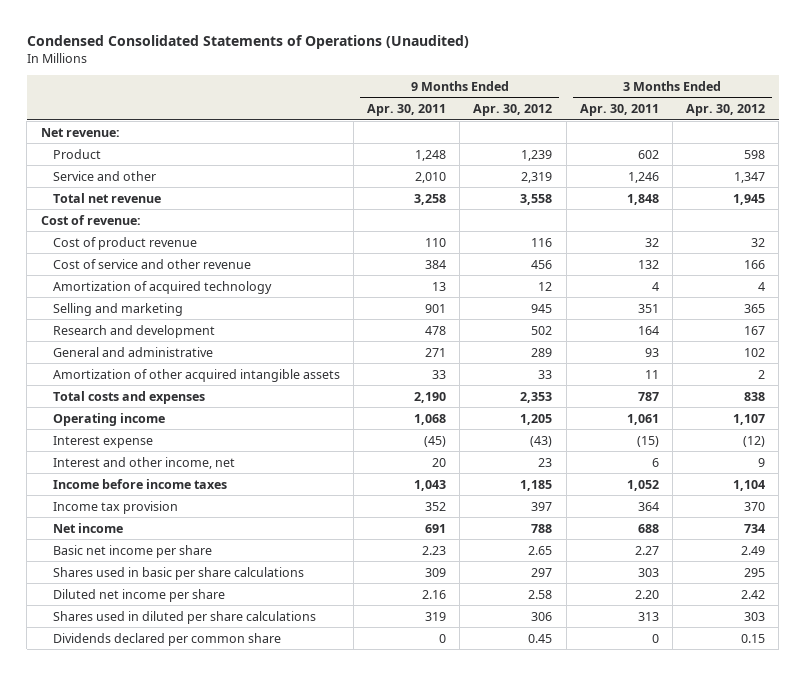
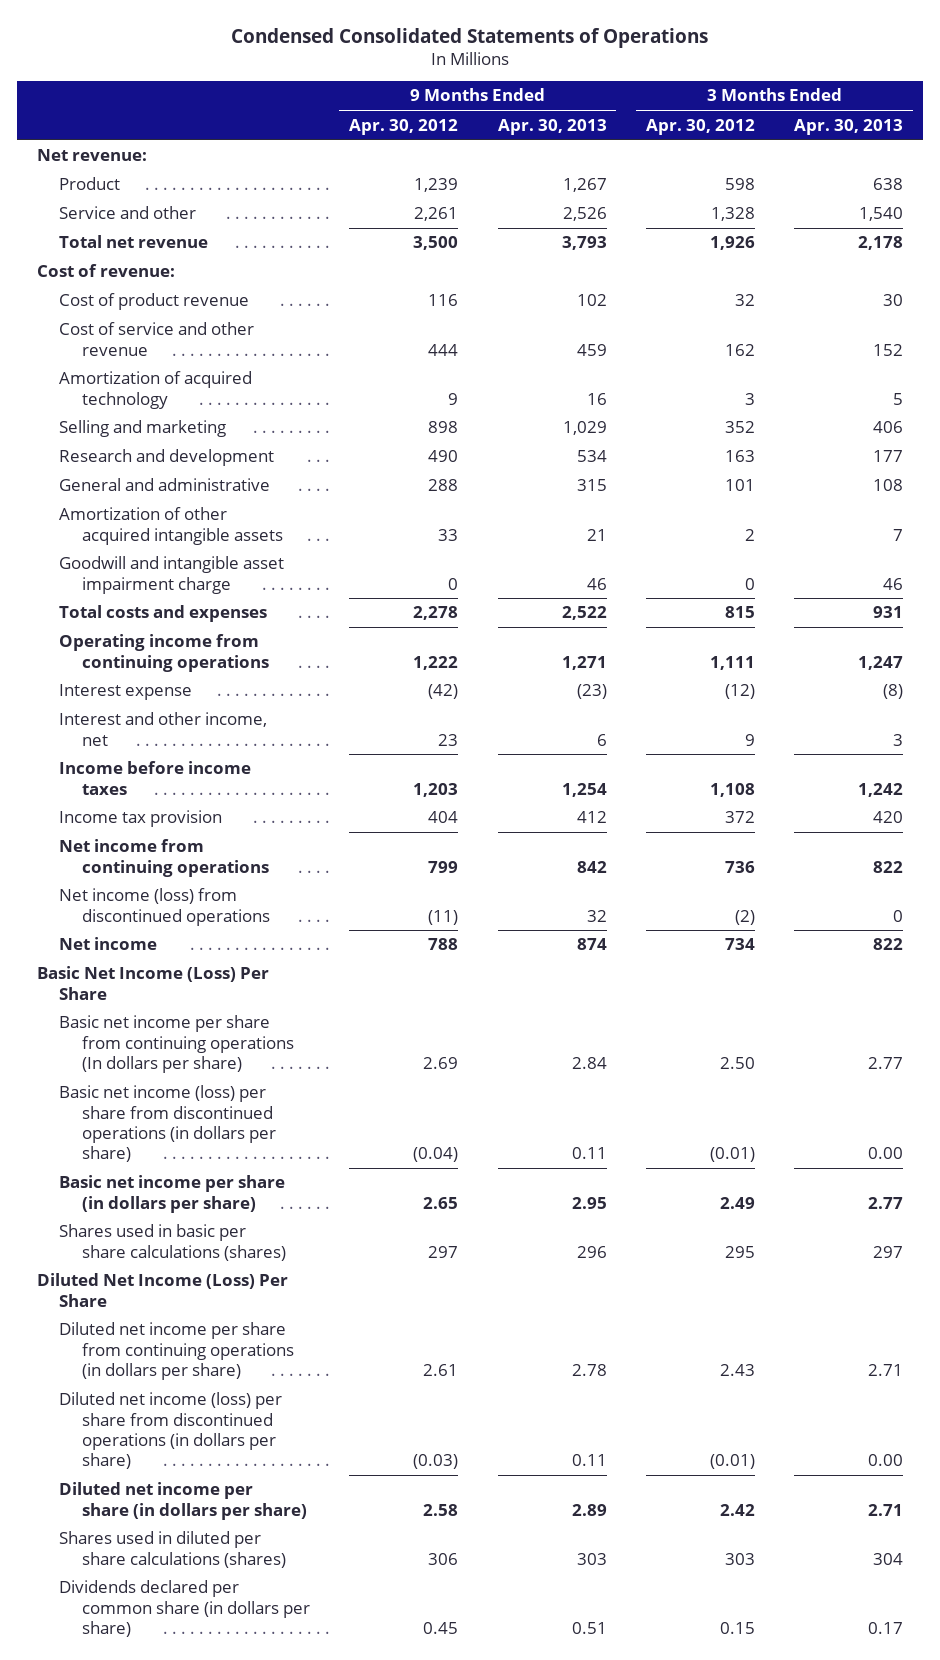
[26,35,469,50] Condensed Consolidated Statements of Operations (Unaudited) -> [231,27,709,48] Condensed Consolidated Statements of Operations
[367,103,447,116] Apr. 30, 2011 -> none
[579,103,659,116] Apr. 30, 2011 -> none
none -> [497,118,607,135] Apr. 30, 2013
none -> [794,118,904,135] Apr. 30, 2013
[521,171,553,183] 2,319 -> [414,207,459,222] 2,261
[734,171,766,183] 1,347 -> [710,207,755,222] 1,328
[520,193,553,205] 3,558 -> [413,236,459,251] 3,500
[733,193,766,205] 1,945 -> [709,236,755,251] 1,926
[531,259,553,269] 456 -> [428,343,459,356] 444
[744,259,766,269] 166 -> [724,343,755,356] 162
[538,281,553,291] 12 -> [448,392,459,405] 9
[758,281,766,291] 4 -> [744,392,755,405] 3
[531,303,553,313] 945 -> [428,421,459,434] 898
[744,303,766,313] 365 -> [724,421,755,434] 352
[531,325,553,335] 502 -> [428,450,459,463] 490
[744,325,766,335] 167 -> [724,450,755,463] 163
[531,347,553,357] 289 -> [428,479,459,492] 288
[744,347,766,357] 102 -> [724,479,755,492] 101
none -> [59,556,285,594] Goodwill and intangible asset impairment charge
[520,391,553,403] 2,353 -> [413,606,459,621] 2,278
[744,391,766,401] 838 -> [724,606,755,619] 815
[52,412,165,426] Operating income -> [59,634,269,672] Operating income from continuing operations
[520,413,553,425] 1,205 -> [413,655,459,670] 1,222
[733,413,766,425] 1,107 -> [709,655,755,670] 1,111
[530,435,553,447] (43) -> [428,684,459,700] (42)
[520,479,553,491] 1,185 -> [413,782,459,797] 1,203
[733,479,766,491] 1,104 -> [709,782,755,797] 1,108
[531,501,553,511] 397 -> [428,811,459,824] 404
[744,501,766,511] 370 -> [724,811,755,824] 372
none -> [59,839,269,877] Net income from continuing operations
none -> [59,888,270,926] Net income (loss) from discontinued operations
none -> [36,966,269,1000] Basic Net Income (Loss) Per Share
none -> [59,1015,294,1073] Basic net income per share from continuing operations (In dollars per share)
none -> [59,1085,276,1163] Basic net income (loss) per share from discontinued operations (in dollars per share)
[52,544,212,558] Basic net income per share -> [59,1175,286,1213] Basic net income per share (in dollars per share)
[52,566,304,580] Shares used in basic per share calculations -> [59,1224,286,1261] Shares used in basic per share calculations (shares)
none -> [36,1273,288,1307] Diluted Net Income (Loss) Per Share
none -> [59,1322,294,1380] Diluted net income per share from continuing operations (in dollars per share)
none -> [59,1392,283,1470] Diluted net income (loss) per share from discontinued operations (in dollars per share)
[52,588,225,602] Diluted net income per share -> [59,1482,307,1520] Diluted net income per share (in dollars per share)
[52,610,316,624] Shares used in diluted per share calculations -> [59,1531,286,1568] Shares used in diluted per share calculations (shares)
[52,632,281,646] Dividends declared per common share -> [59,1580,310,1637] Dividends declared per common share (in dollars per share)

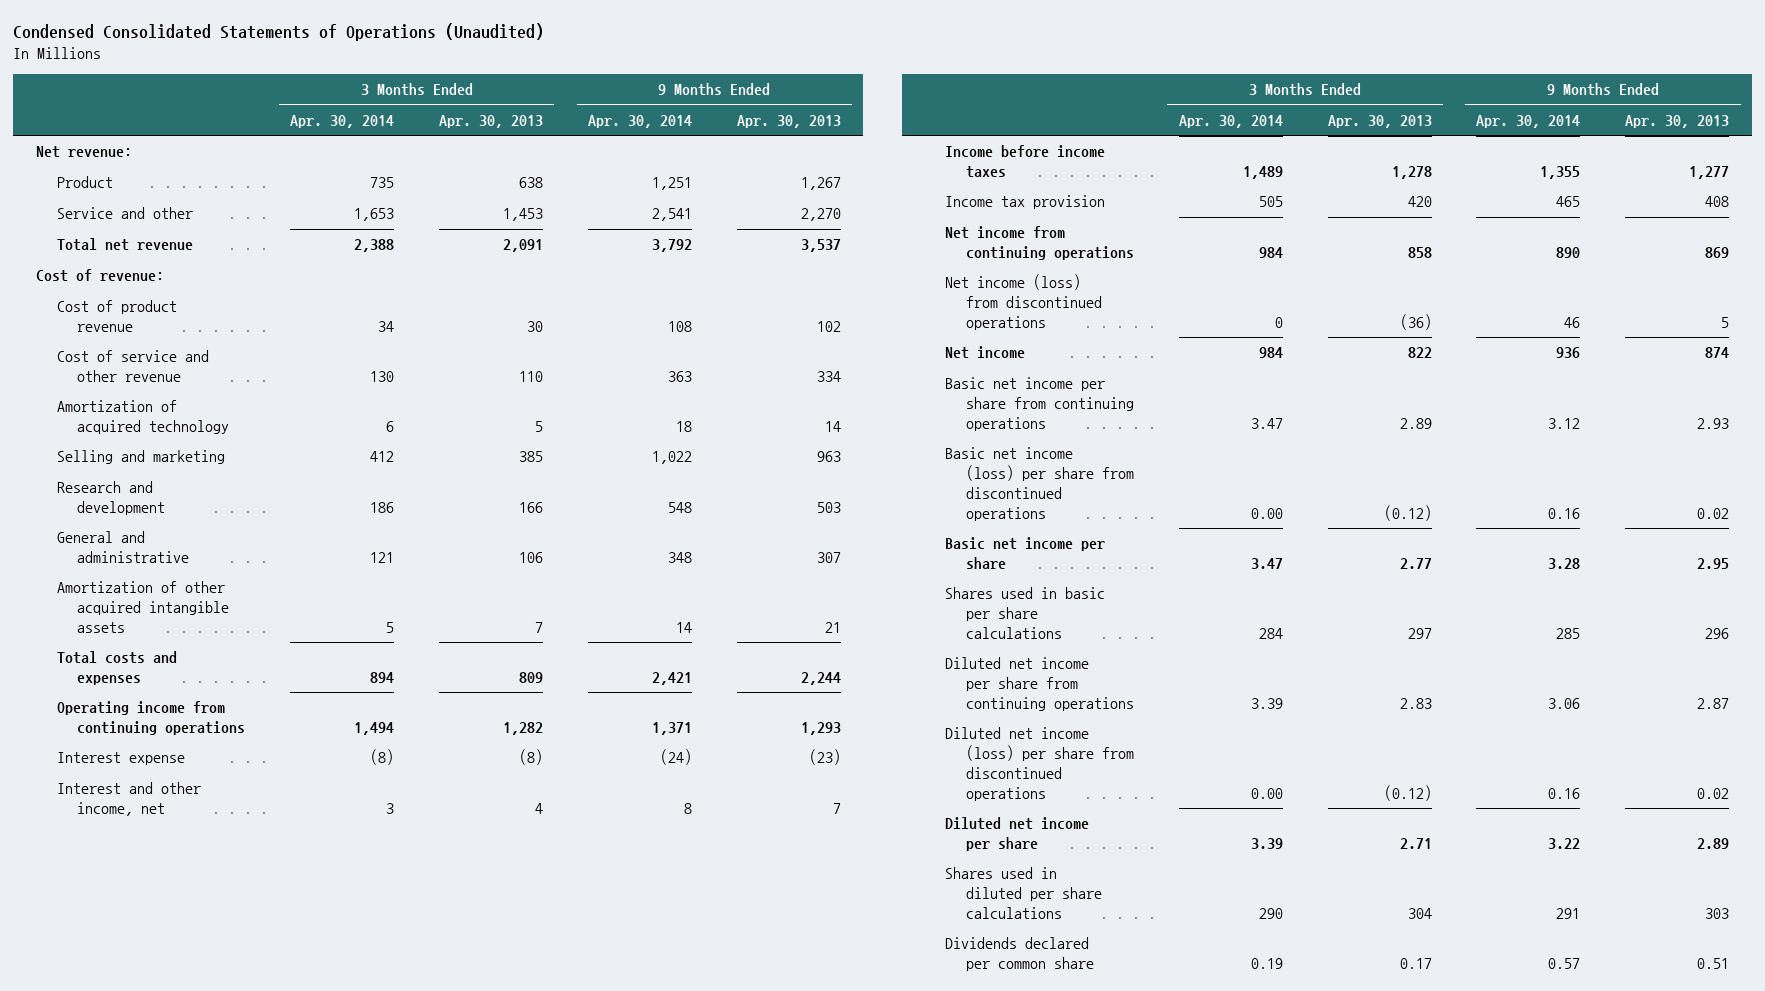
[231,27,709,48] Condensed Consolidated Statements of Operations -> [13,23,545,42] Condensed Consolidated Statements of Operations (Unaudited)
[349,118,459,135] Apr. 30, 2012 -> none
[645,118,755,135] Apr. 30, 2012 -> none
none -> [290,114,395,128] Apr. 30, 2014
none -> [587,114,692,128] Apr. 30, 2014
[562,207,607,222] 2,526 -> [800,208,841,222] 2,270
[859,207,904,222] 1,540 -> [502,208,543,222] 1,453
[561,236,607,251] 3,793 -> [800,239,841,253] 3,537
[858,236,904,251] 2,178 -> [502,239,543,253] 2,091
[576,343,607,356] 459 -> [816,371,841,383] 334
[873,343,904,356] 152 -> [518,371,543,383] 110
[586,392,607,405] 16 -> [824,421,841,433] 14
[562,421,607,436] 1,029 -> [816,451,841,463] 963
[873,421,904,434] 406 -> [518,451,543,463] 385
[576,450,607,463] 534 -> [816,502,841,514] 503
[873,450,904,463] 177 -> [518,502,543,514] 166
[576,479,607,492] 315 -> [816,552,841,564] 307
[873,479,904,492] 108 -> [518,552,543,564] 106
[59,556,285,594] Goodwill and intangible asset impairment charge -> none
[561,606,607,621] 2,522 -> [800,672,841,686] 2,244
[873,606,904,619] 931 -> [518,672,543,684] 809
[561,655,607,670] 1,271 -> [800,722,841,736] 1,293
[858,655,904,670] 1,247 -> [502,722,543,736] 1,282
[596,733,607,746] 6 -> [832,803,841,815] 7
[893,733,904,746] 3 -> [534,803,543,815] 4
[561,782,607,797] 1,254 -> [1689,166,1730,180] 1,277
[858,782,904,797] 1,242 -> [1391,166,1432,180] 1,278
[576,811,607,824] 412 -> [1705,196,1730,208] 408
[576,860,607,873] 842 -> [1705,247,1730,259] 869
[873,860,904,873] 822 -> [1407,247,1432,259] 858
[586,909,607,922] 32 -> [1721,316,1730,328] 5
[893,909,904,922] 0 -> [1399,313,1432,330] (36)
[36,966,269,1000] Basic Net Income (Loss) Per Share -> none
[36,1273,288,1307] Diluted Net Income (Loss) Per Share -> none
[59,1015,294,1073] Basic net income per share from continuing operations (In dollars per share) -> [945,377,1134,431] Basic net income per share from continuing operations
[571,1056,607,1069] 2.84 -> [1697,417,1730,429] 2.93
[868,1056,904,1069] 2.77 -> [1399,417,1432,429] 2.89
[59,1085,276,1163] Basic net income (loss) per share from discontinued operations (in dollars per share) -> [945,447,1134,521] Basic net income (loss) per share from discontinued operations
[571,1147,607,1160] 0.11 -> [1697,507,1730,519] 0.02
[868,1147,904,1160] 0.00 -> [1383,504,1432,521] (0.12)
[59,1175,286,1213] Basic net income per share (in dollars per share) -> [945,537,1106,570] Basic net income per share
[59,1224,286,1261] Shares used in basic per share calculations (shares) -> [945,587,1106,639] Shares used in basic per share calculations
[59,1322,294,1380] Diluted net income per share from continuing operations (in dollars per share) -> [945,657,1134,711] Diluted net income per share from continuing operations
[571,1363,607,1376] 2.78 -> [1697,697,1730,709] 2.87
[868,1363,904,1376] 2.71 -> [1399,697,1432,709] 2.83
[59,1392,283,1470] Diluted net income (loss) per share from discontinued operations (in dollars per share) -> [945,727,1134,801] Diluted net income (loss) per share from discontinued operations
[571,1454,607,1467] 0.11 -> [1697,787,1730,799] 0.02
[868,1454,904,1467] 0.00 -> [1383,784,1432,801] (0.12)
[59,1482,307,1520] Diluted net income per share (in dollars per share) -> [945,817,1090,852] Diluted net income per share
[59,1531,286,1568] Shares used in diluted per share calculations (shares) -> [945,867,1102,919] Shares used in diluted per share calculations
[59,1580,310,1637] Dividends declared per common share (in dollars per share) -> [945,937,1094,972] Dividends declared per common share

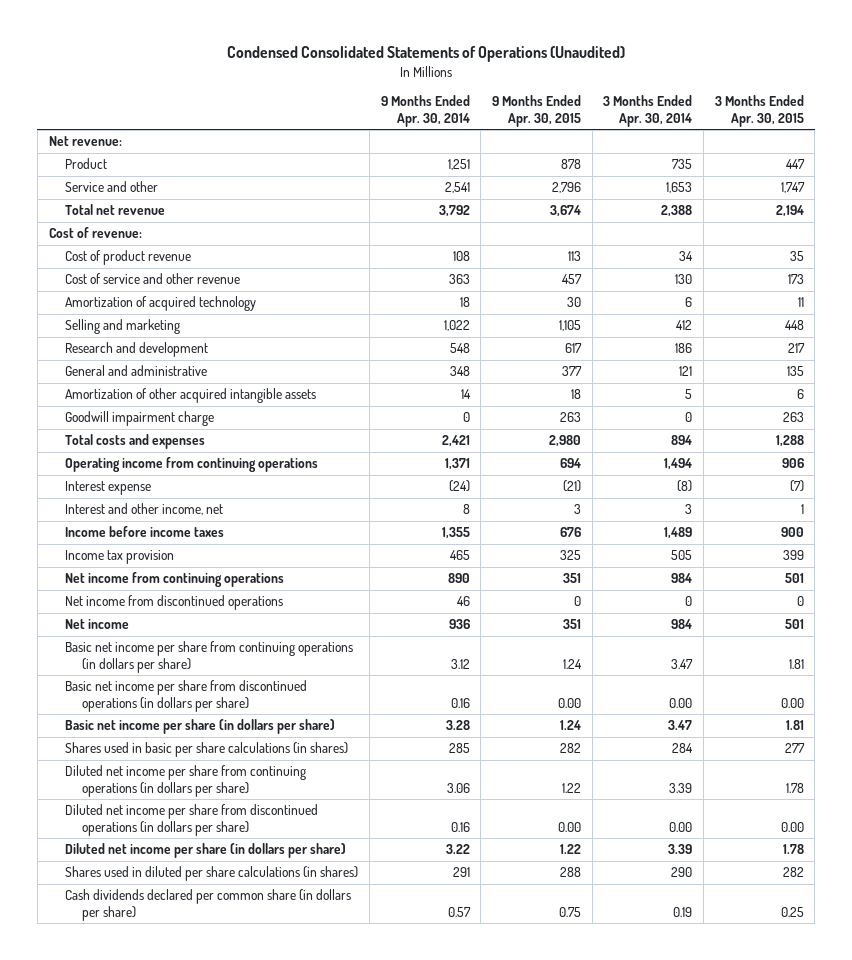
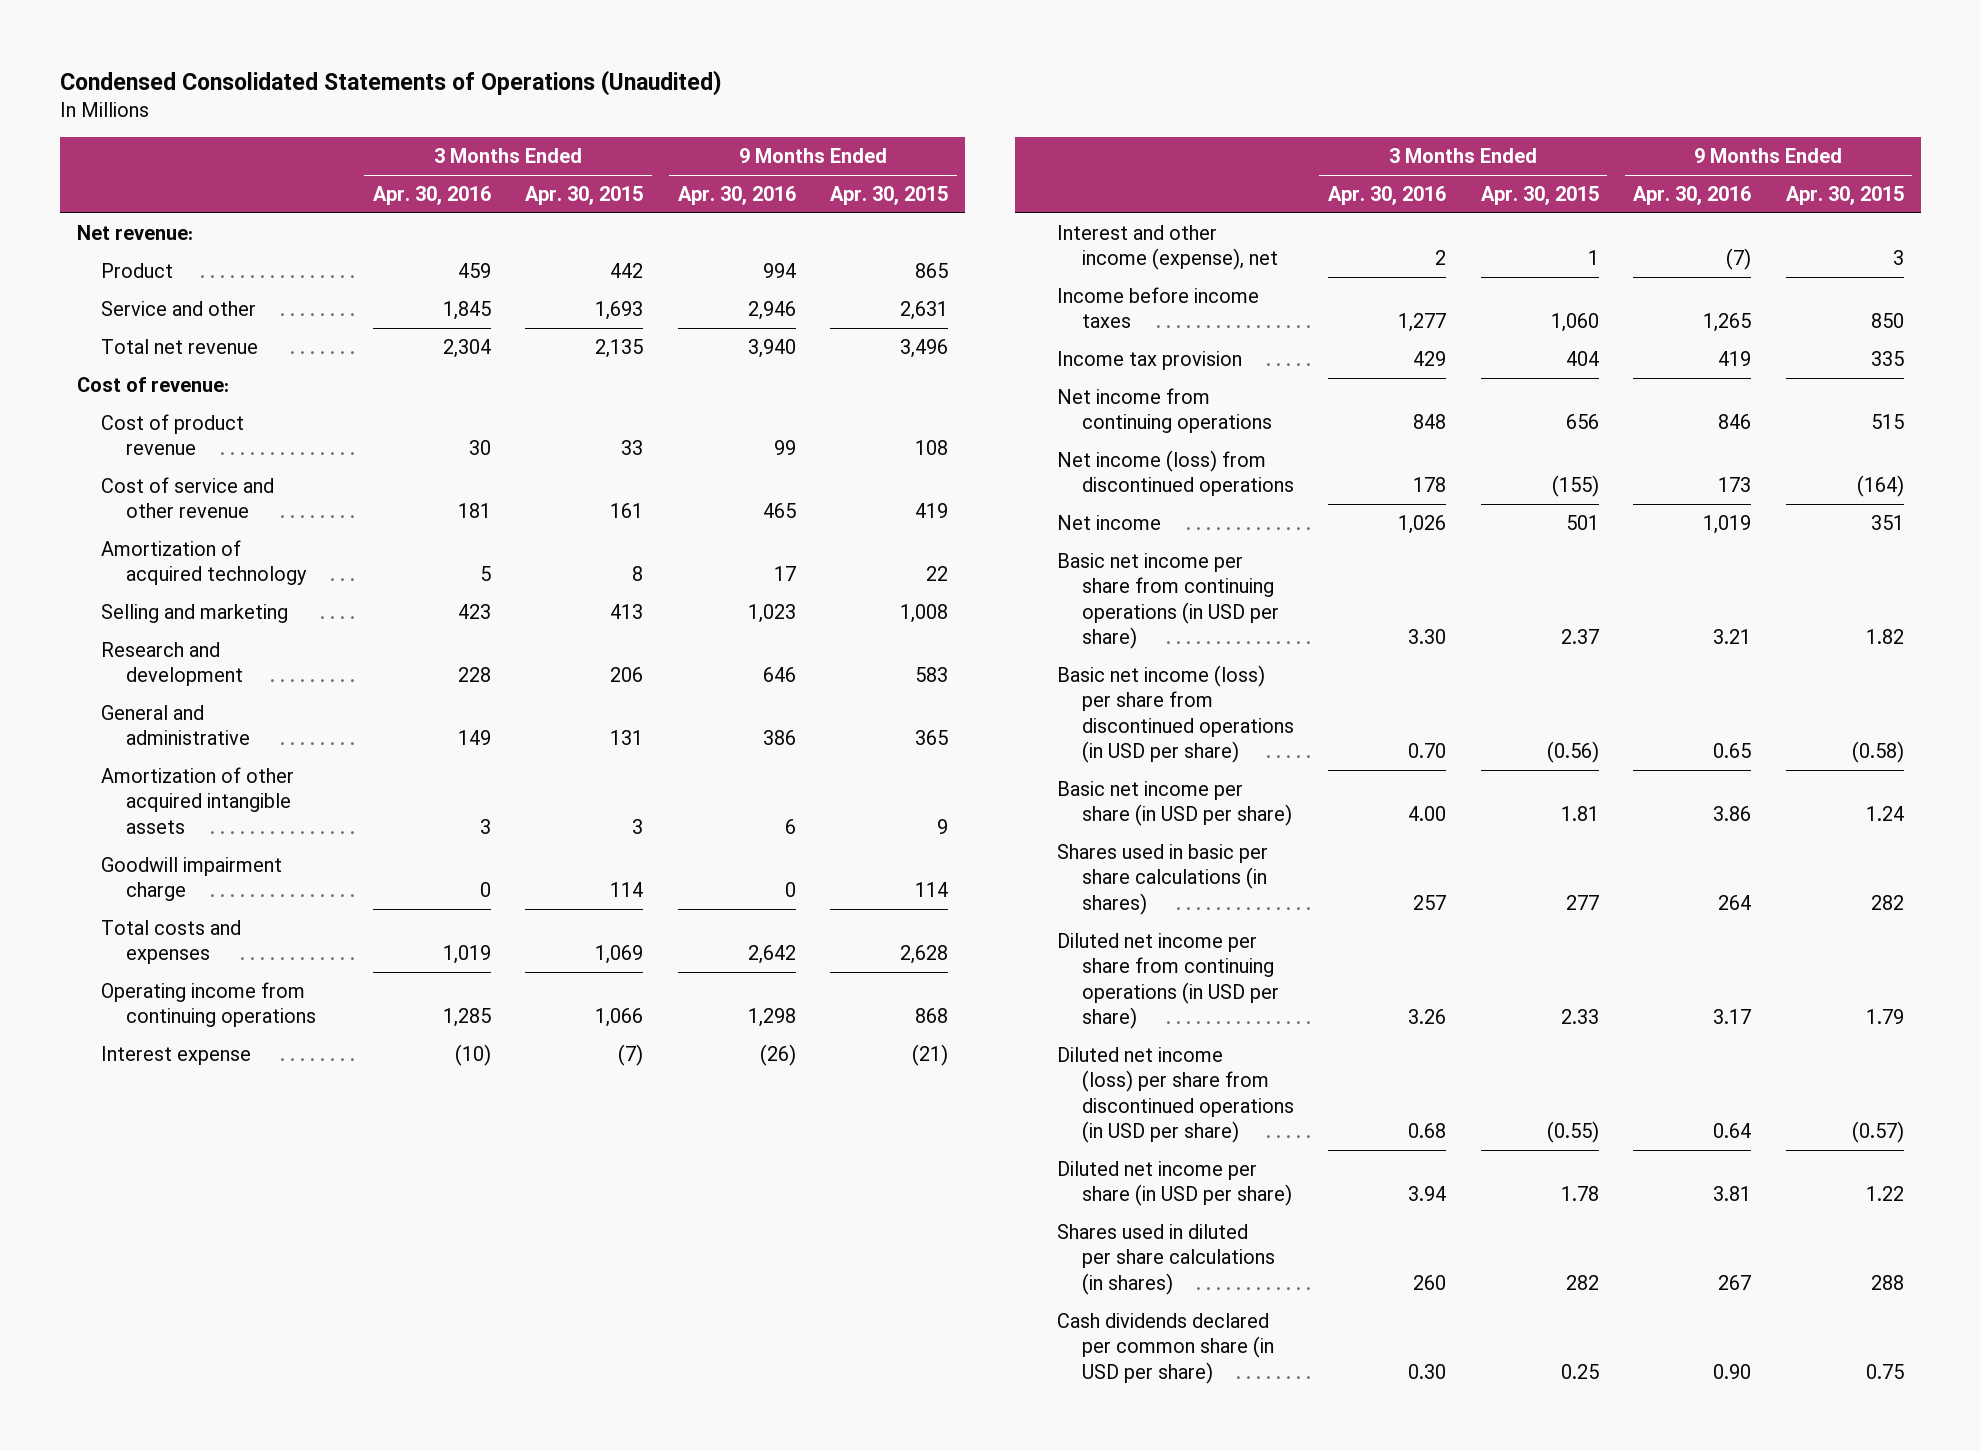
[380,95,470,127] 9 Months Ended Apr. 30, 2014 -> none
[603,95,693,127] 3 Months Ended Apr. 30, 2014 -> none
none -> [372,186,491,206] Apr. 30, 2016
none -> [677,186,796,206] Apr. 30, 2016
[561,159,582,170] 878 -> [915,262,949,278] 865
[785,159,805,170] 447 -> [610,262,644,278] 442
[552,182,582,194] 2,796 -> [900,300,949,320] 2,631
[780,182,805,194] 1,747 -> [595,300,644,320] 1,693
[550,205,582,218] 3,674 -> [900,338,949,358] 3,496
[775,205,804,218] 2,194 -> [595,338,644,358] 2,135
[568,251,582,262] 113 -> [915,440,949,456] 108
[789,251,804,262] 35 -> [621,440,644,456] 33
[562,274,583,285] 457 -> [915,503,949,519] 419
[787,274,804,285] 173 -> [610,503,644,519] 161
[567,297,582,308] 30 -> [926,566,949,582] 22
[797,297,804,308] 11 -> [632,566,644,582] 8
[559,320,582,332] 1,105 -> [900,603,949,623] 1,008
[784,320,804,331] 448 -> [610,603,644,619] 413
[565,343,583,354] 617 -> [915,667,949,683] 583
[787,343,805,354] 217 -> [610,667,644,683] 206
[562,366,583,377] 377 -> [915,730,949,746] 365
[786,366,804,377] 135 -> [610,730,644,746] 131
[571,389,582,400] 18 -> [937,818,949,834] 9
[796,389,804,400] 6 -> [632,818,644,834] 3
[560,412,582,423] 263 -> [915,882,949,898] 114
[782,412,804,423] 263 -> [610,882,644,898] 114
[549,435,582,448] 2,980 -> [900,945,949,965] 2,628
[775,435,804,448] 1,288 -> [595,945,644,965] 1,069
[560,458,582,469] 694 -> [915,1008,949,1024] 868
[781,458,804,469] 906 -> [595,1008,644,1028] 1,066
[65,503,224,516] Interest and other income, net -> [1056,224,1278,271] Interest and other income (expense), net
[560,527,582,538] 676 -> [1870,313,1904,329] 850
[780,527,804,538] 900 -> [1550,313,1599,333] 1,060
[560,550,582,561] 325 -> [1870,350,1904,366] 335
[782,550,804,561] 399 -> [1565,350,1599,366] 404
[563,573,582,584] 351 -> [1870,414,1904,430] 515
[784,573,804,584] 501 -> [1565,414,1599,430] 656
[65,595,284,611] Net income from discontinued operations -> [1056,449,1294,497] Net income (loss) from discontinued operations
[574,596,582,607] 0 -> [1856,475,1904,498] (164)
[796,596,804,607] 0 -> [1551,475,1599,498] (155)
[65,641,354,673] Basic net income per share from continuing operations (in dollars per share) -> [1056,552,1279,650] Basic net income per share from continuing operations (in USD per share)
[563,658,583,669] 1.24 -> [1865,629,1904,645] 1.82
[788,658,804,669] 1.81 -> [1560,629,1599,645] 2.37
[65,680,308,712] Basic net income per share from discontinued operations (in dollars per share) -> [1056,664,1294,764] Basic net income (loss) per share from discontinued operations (in USD per share)
[558,697,582,708] 0.00 -> [1851,741,1904,764] (0.58)
[780,697,804,708] 0.00 -> [1546,741,1599,764] (0.56)
[65,719,336,735] Basic net income per share (in dollars per share) -> [1056,780,1292,827] Basic net income per share (in USD per share)
[65,765,307,797] Diluted net income per share from continuing operations (in dollars per share) -> [1056,932,1279,1030] Diluted net income per share from continuing operations (in USD per share)
[562,782,582,793] 1.22 -> [1865,1009,1904,1025] 1.79
[785,782,804,793] 1.78 -> [1560,1009,1599,1025] 2.33
[65,804,319,836] Diluted net income per share from discontinued operations (in dollars per share) -> [1056,1046,1294,1144] Diluted net income (loss) per share from discontinued operations (in USD per share)
[558,821,582,832] 0.00 -> [1851,1121,1904,1144] (0.57)
[780,821,804,832] 0.00 -> [1546,1121,1599,1144] (0.55)
[65,843,347,859] Diluted net income per share (in dollars per share) -> [1056,1160,1292,1207] Diluted net income per share (in USD per share)
[65,889,352,921] Cash dividends declared per common share (in dollars per share) -> [1056,1312,1274,1384] Cash dividends declared per common share (in USD per share)

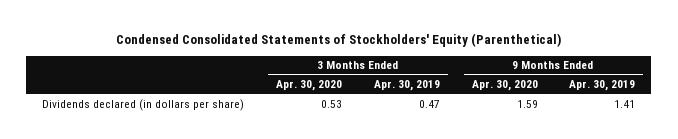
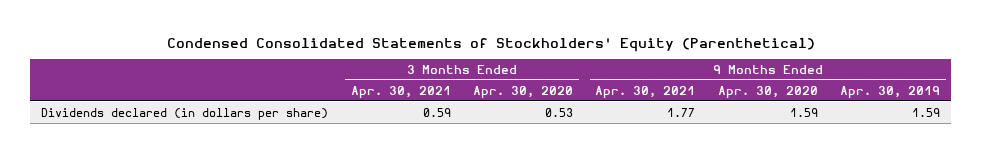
[373,80,440,92] Apr. 30, 2019 -> none
none -> [350,85,451,98] Apr. 30, 2021
none -> [595,85,696,98] Apr. 30, 2021
[614,99,636,108] 1.41 -> [911,107,940,117] 1.59

